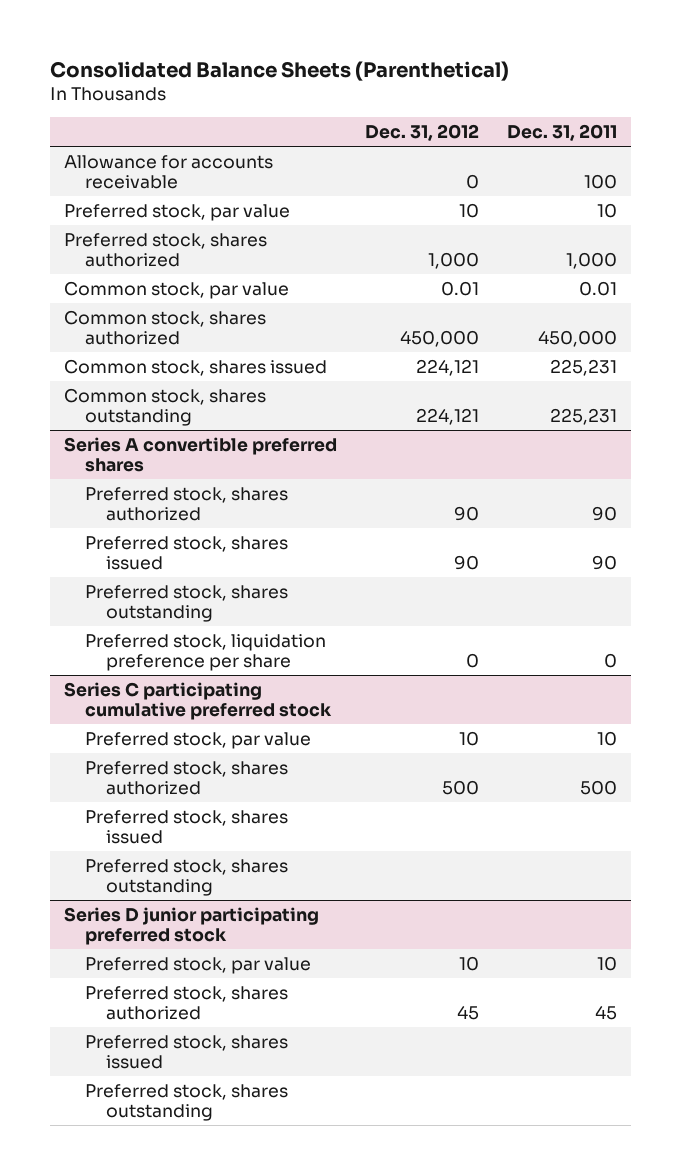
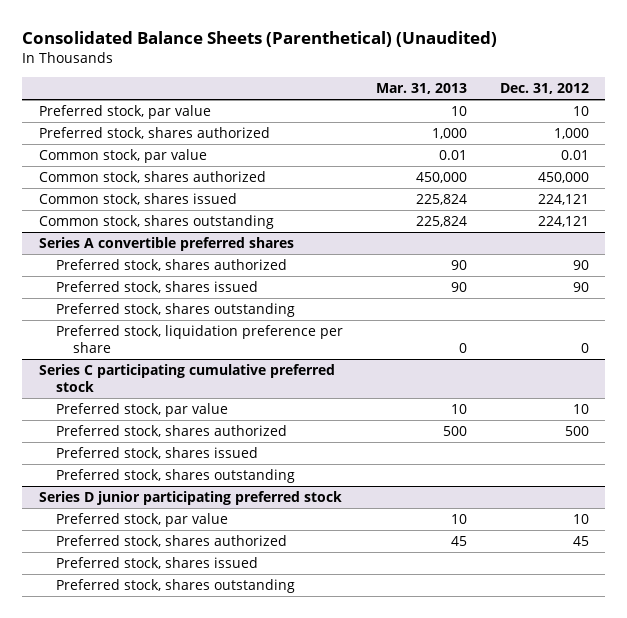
[49,60,509,81] Consolidated Balance Sheets (Parenthetical) -> [21,31,497,48] Consolidated Balance Sheets (Parenthetical) (Unaudited)
[506,123,617,141] Dec. 31, 2011 -> none
none -> [375,83,467,95] Mar. 31, 2013
[63,154,273,189] Allowance for accounts receivable -> none

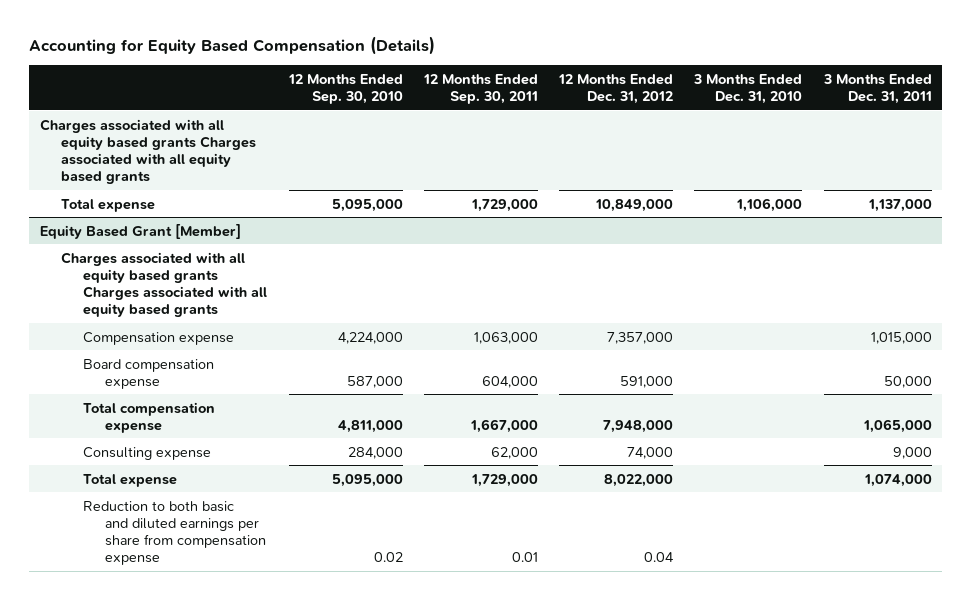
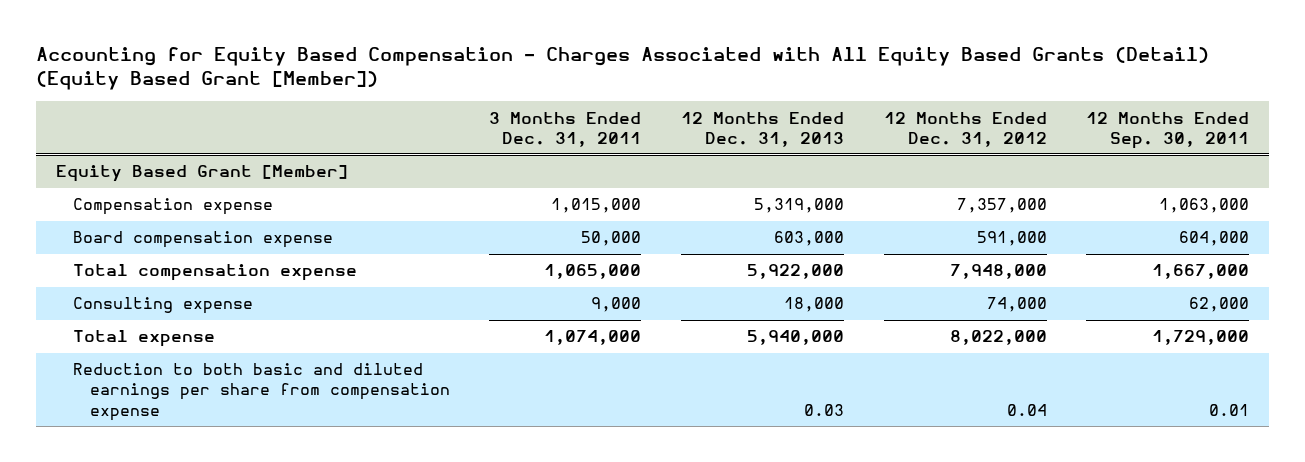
[28,36,435,56] Accounting for Equity Based Compensation (Details) -> [36,46,1210,91] Accounting for Equity Based Compensation - Charges Associated with All Equity Based Grants (Detail) (Equity Based Grant [Member])
[287,73,403,105] 12 Months Ended Sep. 30, 2010 -> none
[693,73,803,105] 3 Months Ended Dec. 31, 2010 -> none
none -> [680,111,844,147] 12 Months Ended Dec. 31, 2013
[39,118,257,184] Charges associated with all equity based grants Charges associated with all equity based grants -> none
[61,198,156,212] Total expense -> none
[61,251,268,317] Charges associated with all equity based grants Charges associated with all equity based grants -> none

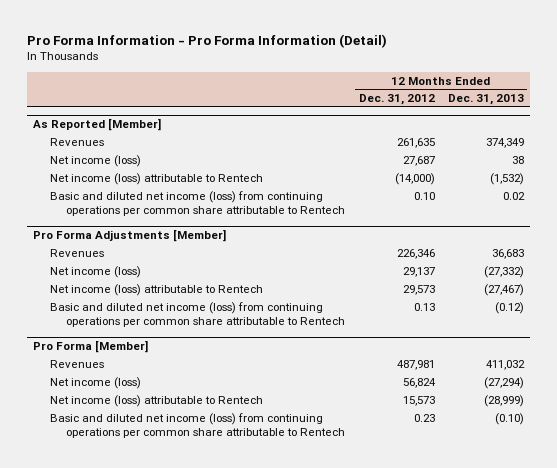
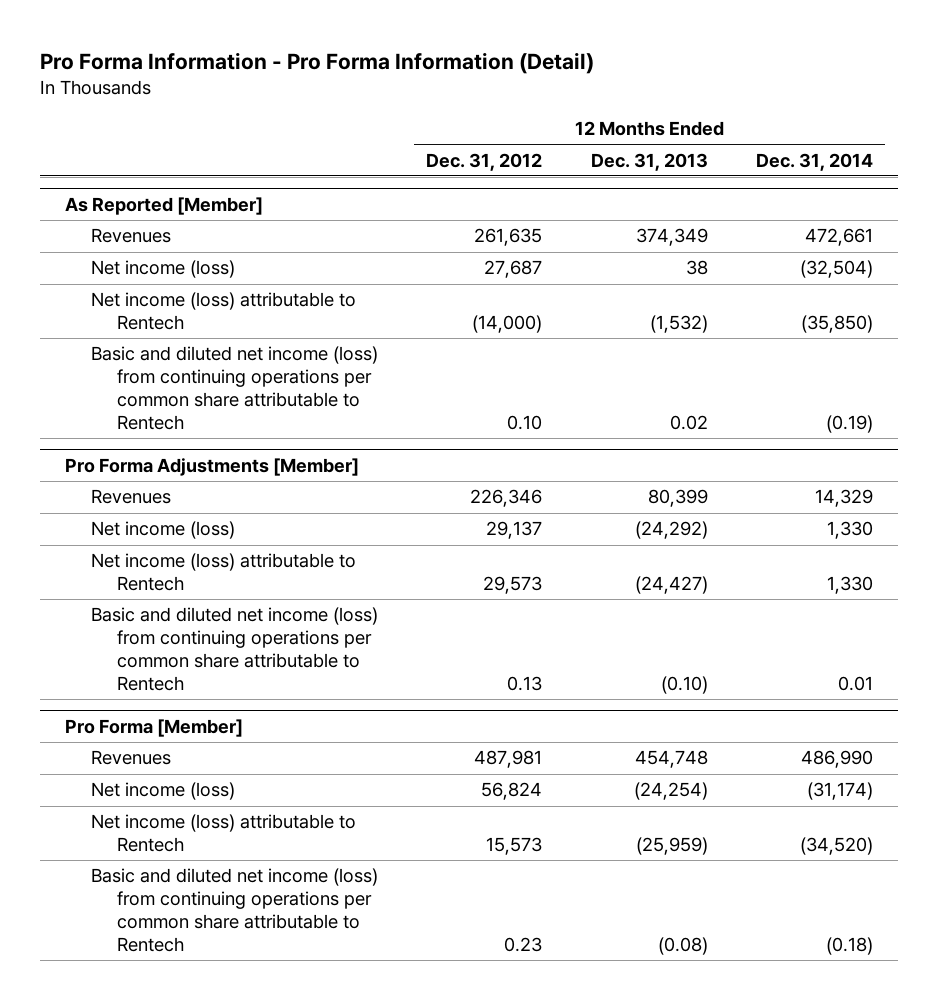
none -> [756,152,874,171] Dec. 31, 2014
[491,248,524,259] 36,683 -> [647,489,708,508] 80,399
[483,265,524,278] (27,332) -> [634,521,708,540] (24,292)
[483,283,524,296] (27,467) -> [634,576,708,595] (24,427)
[494,301,524,314] (0.12) -> [660,675,708,694] (0.10)
[485,359,525,370] 411,032 -> [634,750,708,769] 454,748
[483,376,524,389] (27,294) -> [633,782,708,801] (24,254)
[483,394,524,407] (28,999) -> [635,837,708,856] (25,959)
[494,412,524,425] (0.10) -> [657,936,708,955] (0.08)

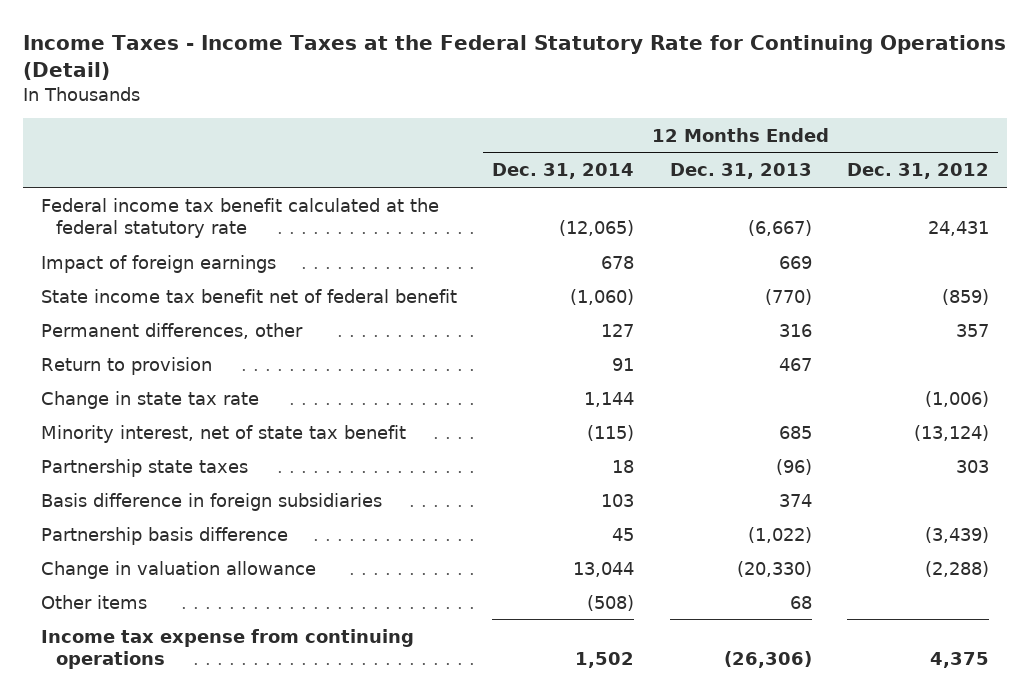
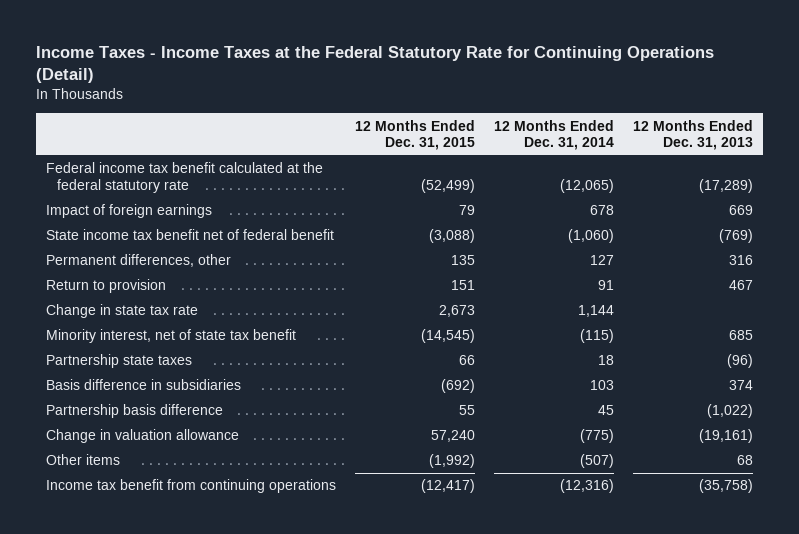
[847,163,990,180] Dec. 31, 2012 -> none
none -> [354,119,475,151] 12 Months Ended Dec. 31, 2015
[747,220,812,237] (6,667) -> [699,178,754,193] (17,289)
[764,288,812,305] (770) -> [719,229,754,244] (769)
[40,492,382,511] Basis difference in foreign subsidiaries -> [45,379,241,391] Basis difference in subsidiaries
[573,561,635,577] 13,044 -> [579,429,614,444] (775)
[736,560,812,577] (20,330) -> [699,429,754,444] (19,161)
[587,594,635,611] (508) -> [579,454,614,469] (507)
[40,628,414,670] Income tax expense from continuing operations -> [45,479,336,494] Income tax benefit from continuing operations
[575,652,635,669] 1,502 -> [559,479,614,494] (12,316)
[723,651,812,669] (26,306) -> [699,479,754,494] (35,758)

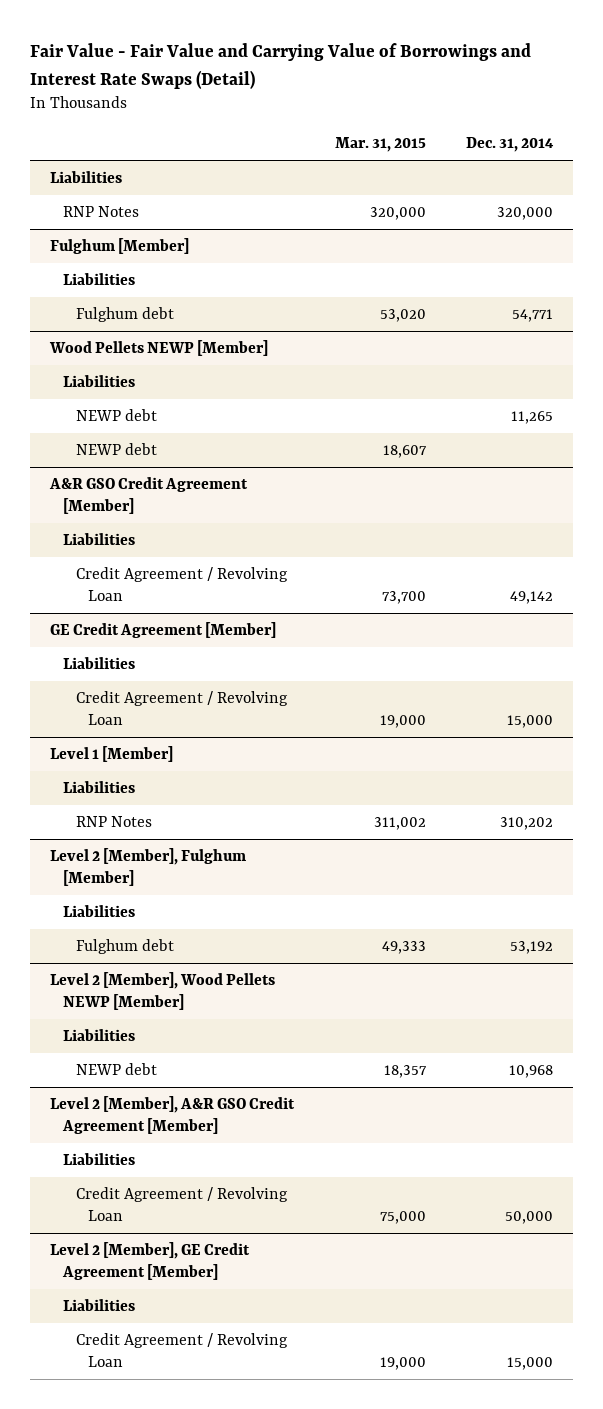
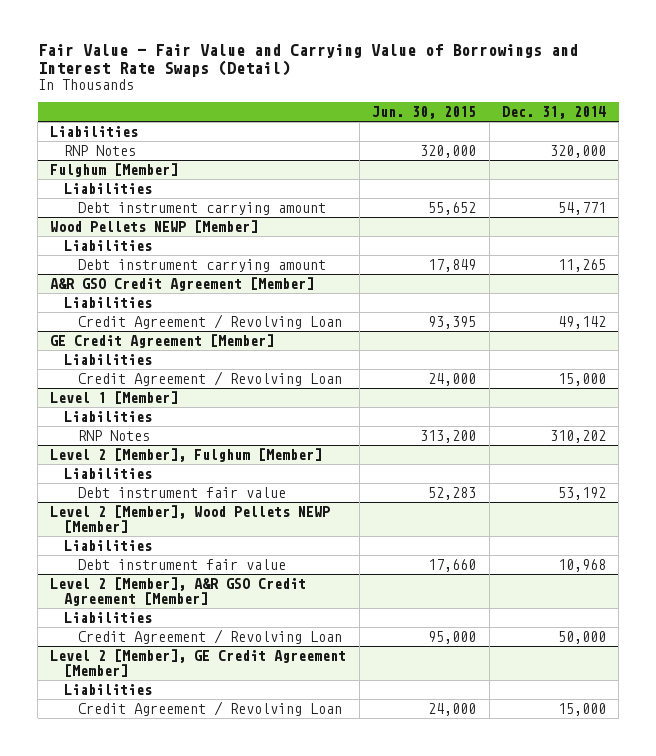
[334,137,426,153] Mar. 31, 2015 -> none
none -> [372,106,477,120] Jun. 30, 2015
[75,307,174,323] Fulghum debt -> [78,201,327,215] Debt instrument carrying amount
[75,443,157,456] NEWP debt -> none
[75,409,157,422] NEWP debt -> [78,258,327,272] Debt instrument carrying amount
[75,939,174,955] Fulghum debt -> [78,486,287,498] Debt instrument fair value
[75,1063,157,1076] NEWP debt -> [78,558,287,570] Debt instrument fair value

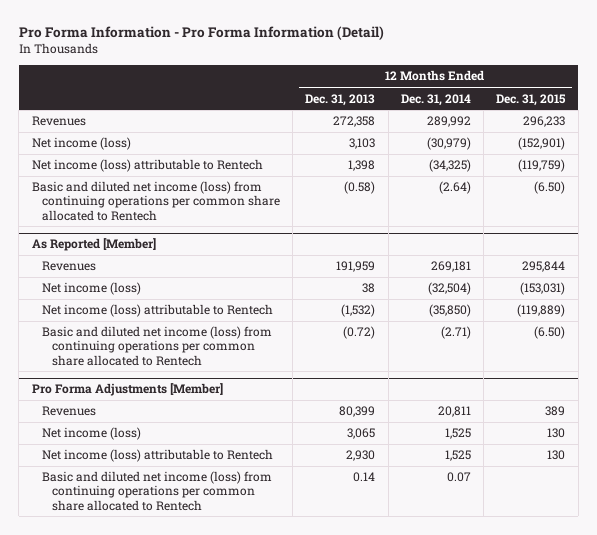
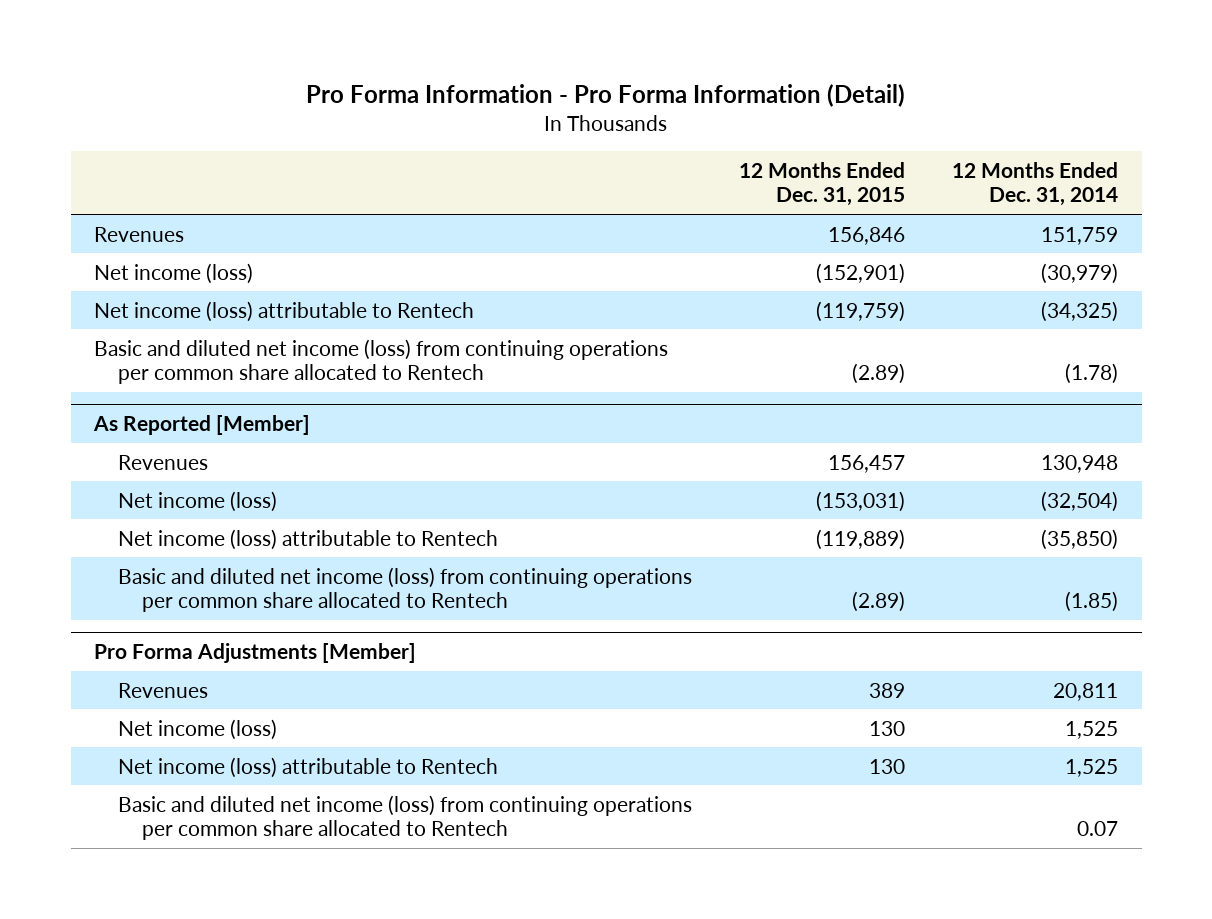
[305,93,376,106] Dec. 31, 2013 -> none
[426,116,471,128] 289,992 -> [1041,226,1119,245] 151,759
[523,116,566,128] 296,233 -> [828,226,906,245] 156,846
[438,181,471,195] (2.64) -> [1065,362,1119,384] (1.78)
[534,181,566,195] (6.50) -> [852,362,906,384] (2.89)
[430,261,471,273] 269,181 -> [1041,454,1119,473] 130,948
[522,261,566,273] 295,844 -> [828,454,906,473] 156,457
[440,326,471,340] (2.71) -> [1065,590,1119,612] (1.85)
[534,326,566,340] (6.50) -> [852,590,906,612] (2.89)

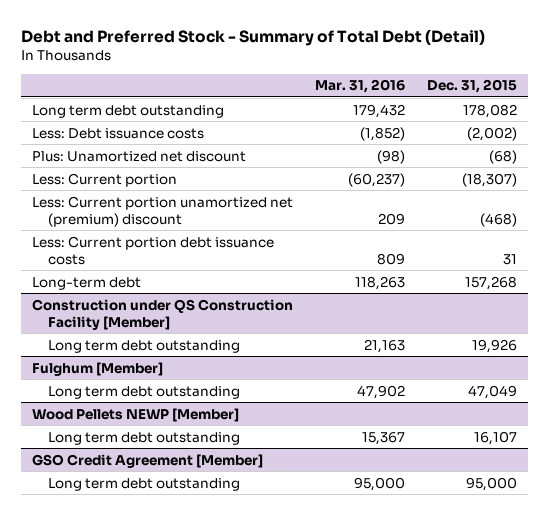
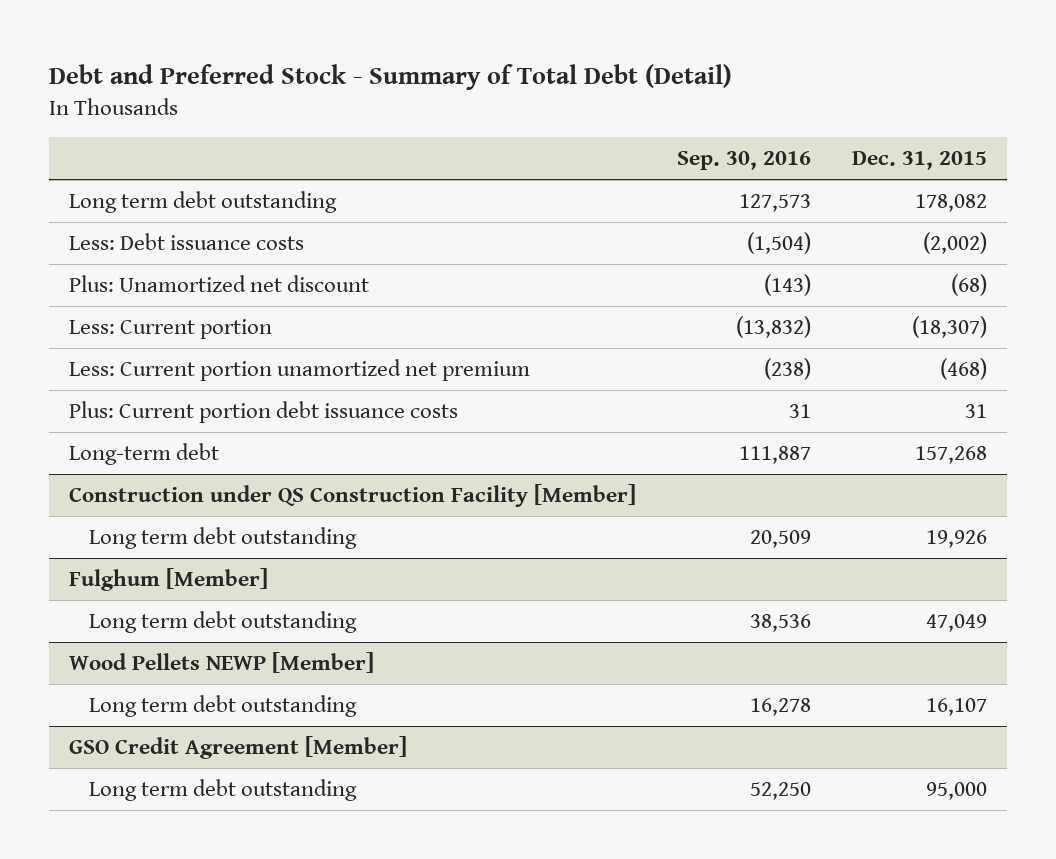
[314,79,405,94] Mar. 31, 2016 -> none
none -> [676,151,811,171] Sep. 30, 2016
[31,195,293,227] Less: Current portion unamortized net (premium) discount -> [69,358,531,381] Less: Current portion unamortized net premium
[31,235,274,265] Less: Current portion debt issuance costs -> [69,400,459,423] Plus: Current portion debt issuance costs

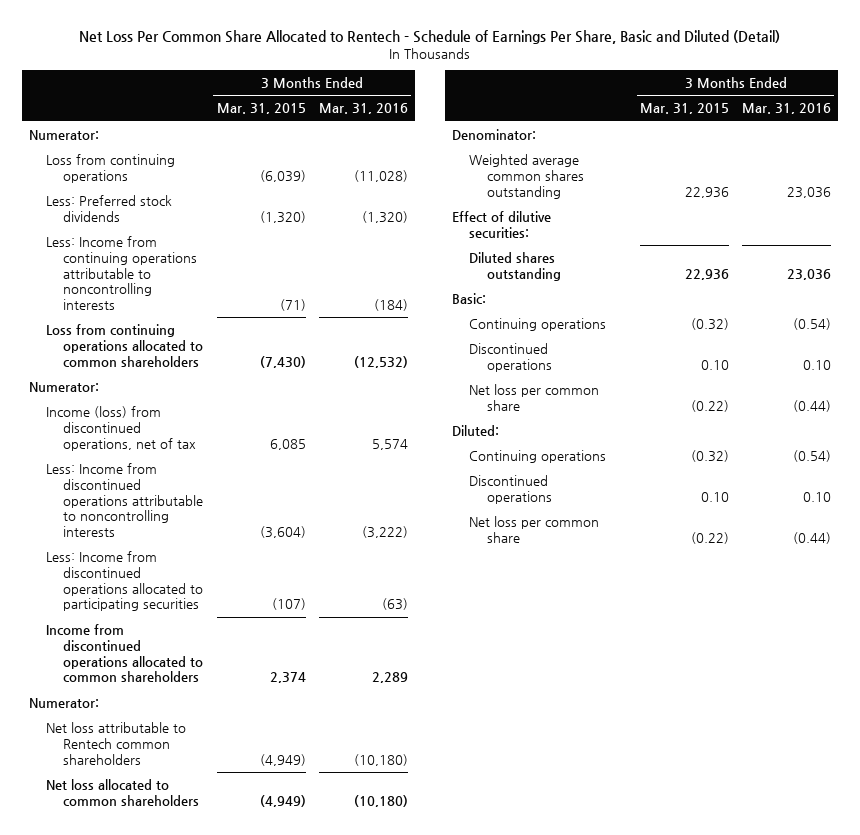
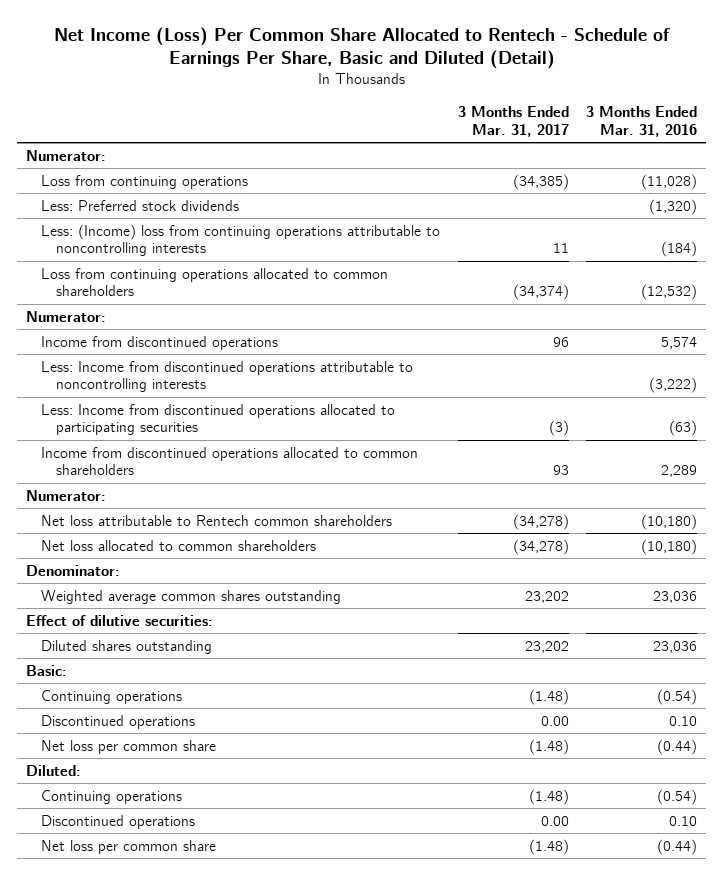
[78,30,780,45] Net Loss Per Common Share Allocated to Rentech - Schedule of Earnings Per Share, Basic and Diluted (Detail) -> [53,26,670,70] Net Income (Loss) Per Common Share Allocated to Rentech - Schedule of Earnings Per Share, Basic and Diluted (Detail)
[216,103,306,115] Mar. 31, 2015 -> none
none -> [457,106,569,137] 3 Months Ended Mar. 31, 2017
[46,235,198,311] Less: Income from continuing operations attributable to noncontrolling interests -> [40,223,440,257] Less: (Income) loss from continuing operations attributable to noncontrolling interests
[46,405,197,451] Income (loss) from discontinued operations, net of tax -> [40,335,278,350] Income from discontinued operations

